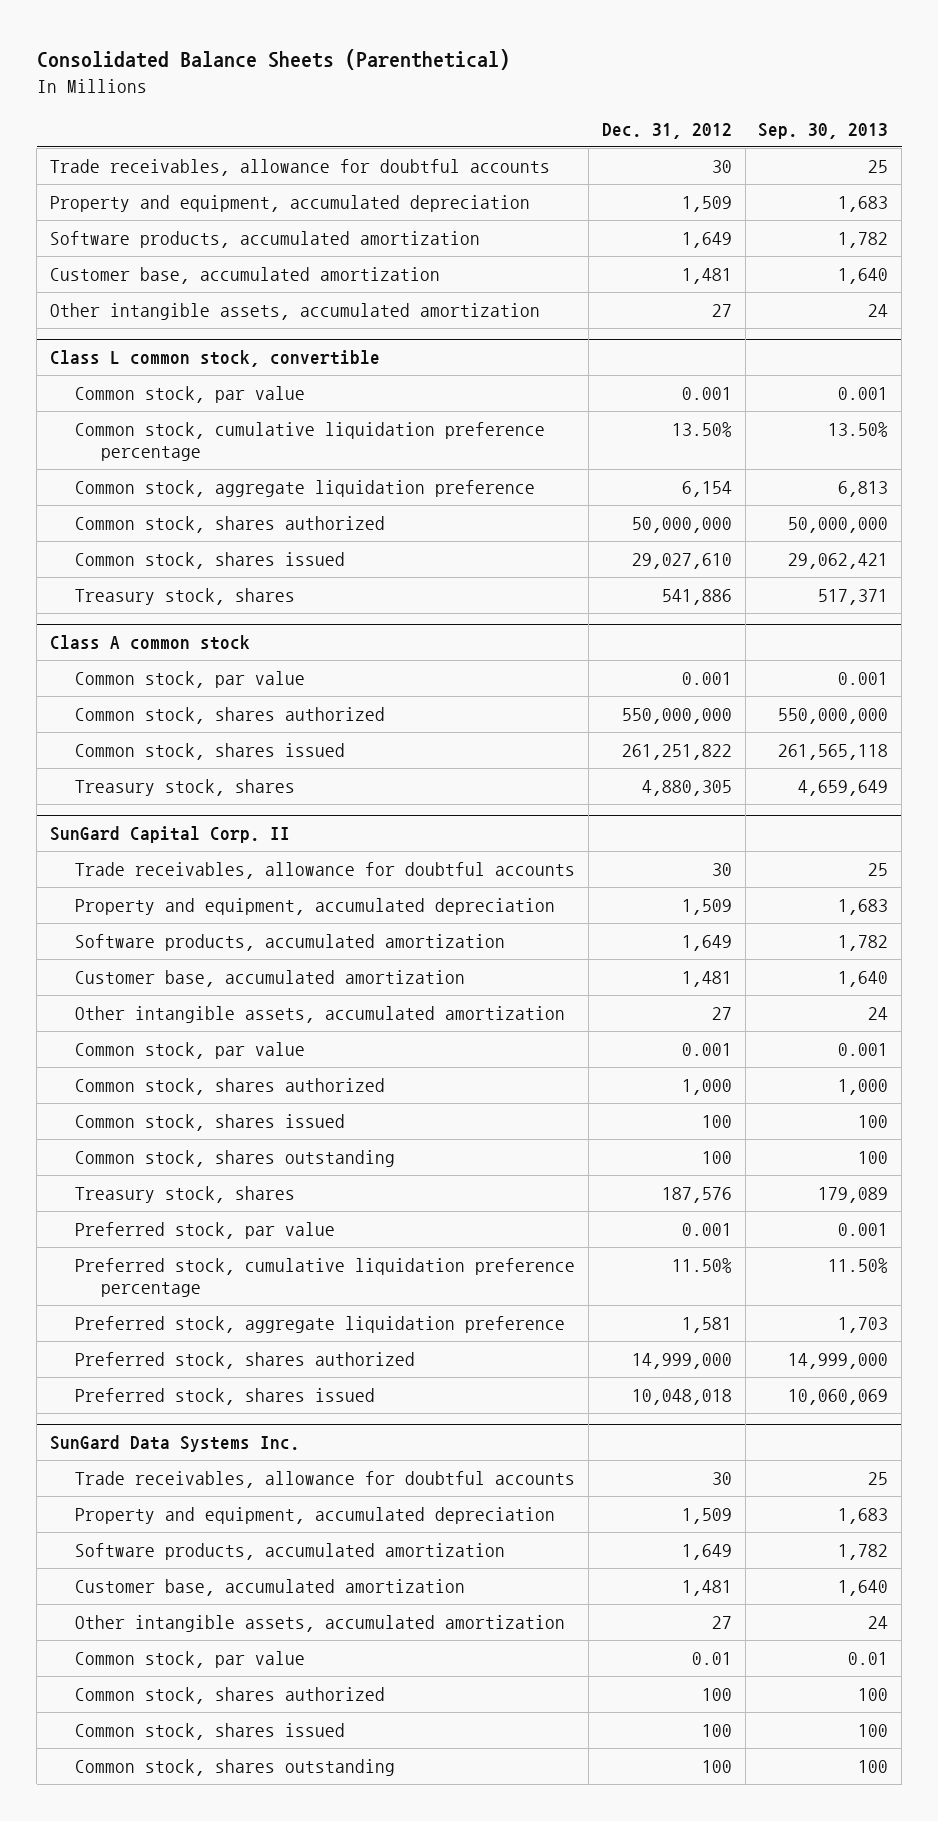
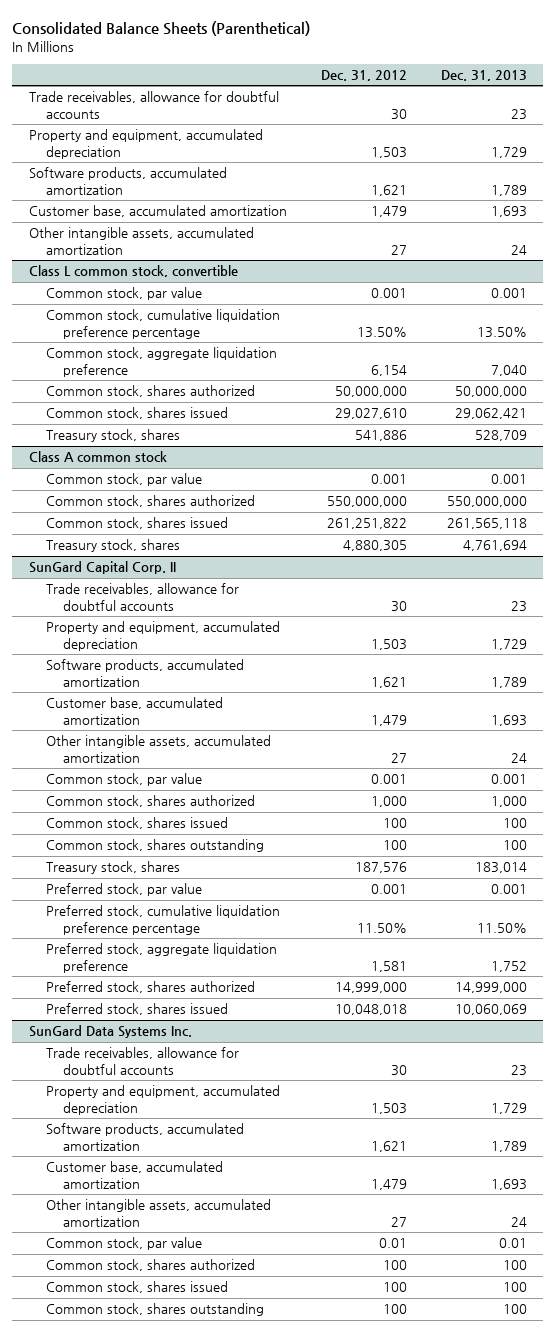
[758,122,889,139] Sep. 30, 2013 -> none
none -> [440,70,527,82] Dec. 31, 2013
[681,196,732,213] 1,509 -> [370,146,407,158] 1,503
[681,232,732,249] 1,649 -> [370,184,407,196] 1,621
[681,268,732,285] 1,481 -> [370,206,407,218] 1,479
[681,899,732,916] 1,509 -> [370,638,407,650] 1,503
[681,935,732,952] 1,649 -> [370,676,407,688] 1,621
[681,971,732,988] 1,481 -> [370,714,407,726] 1,479
[681,1508,732,1525] 1,509 -> [370,1102,407,1114] 1,503
[681,1544,732,1561] 1,649 -> [370,1140,407,1152] 1,621
[681,1580,732,1597] 1,481 -> [370,1178,407,1190] 1,479

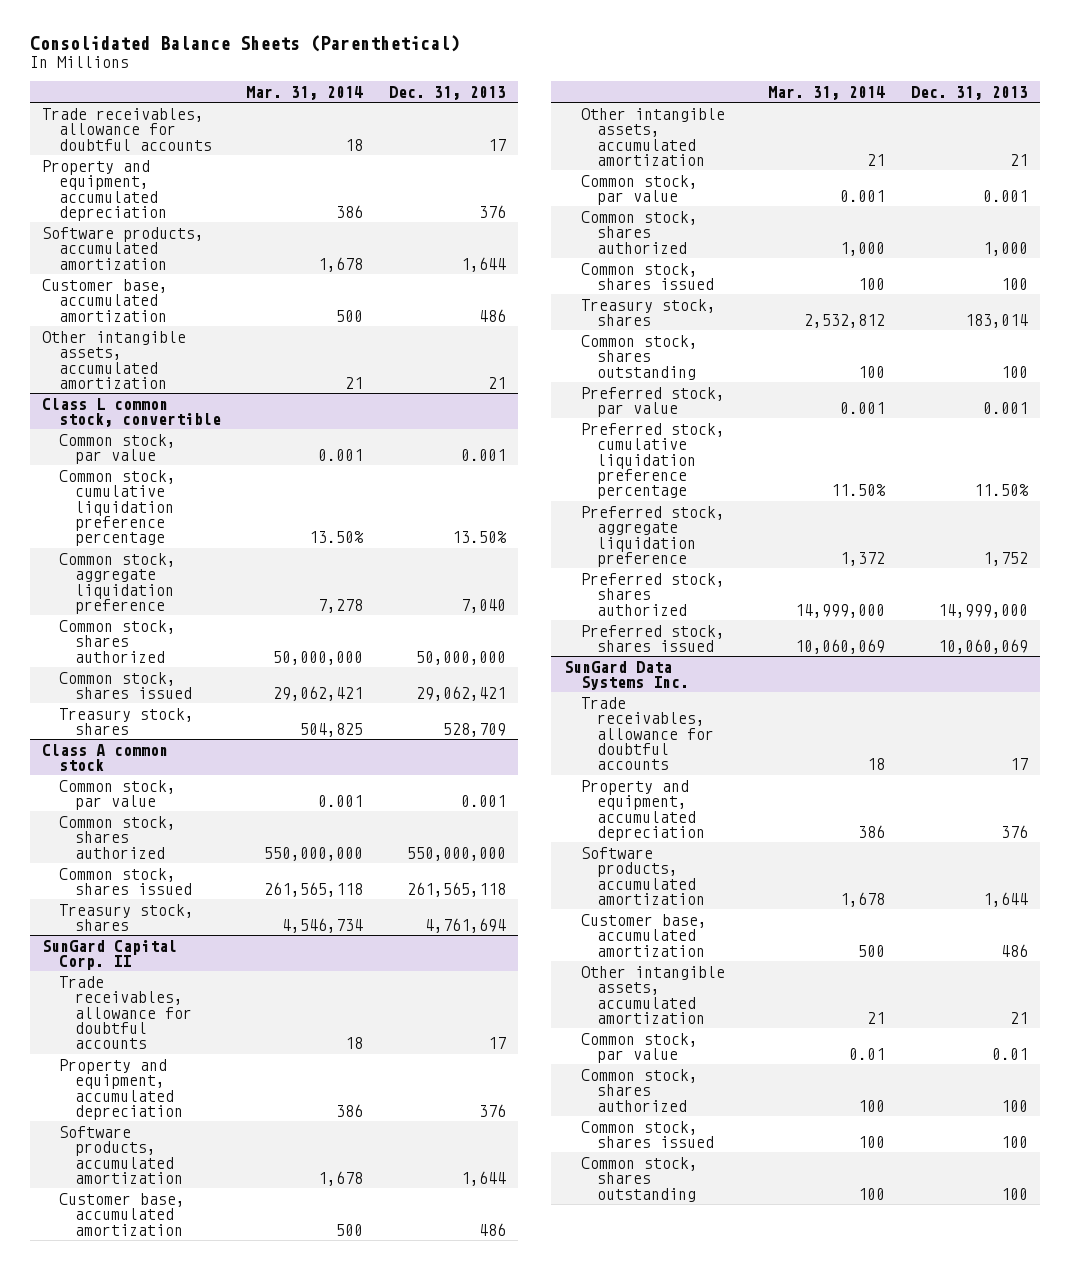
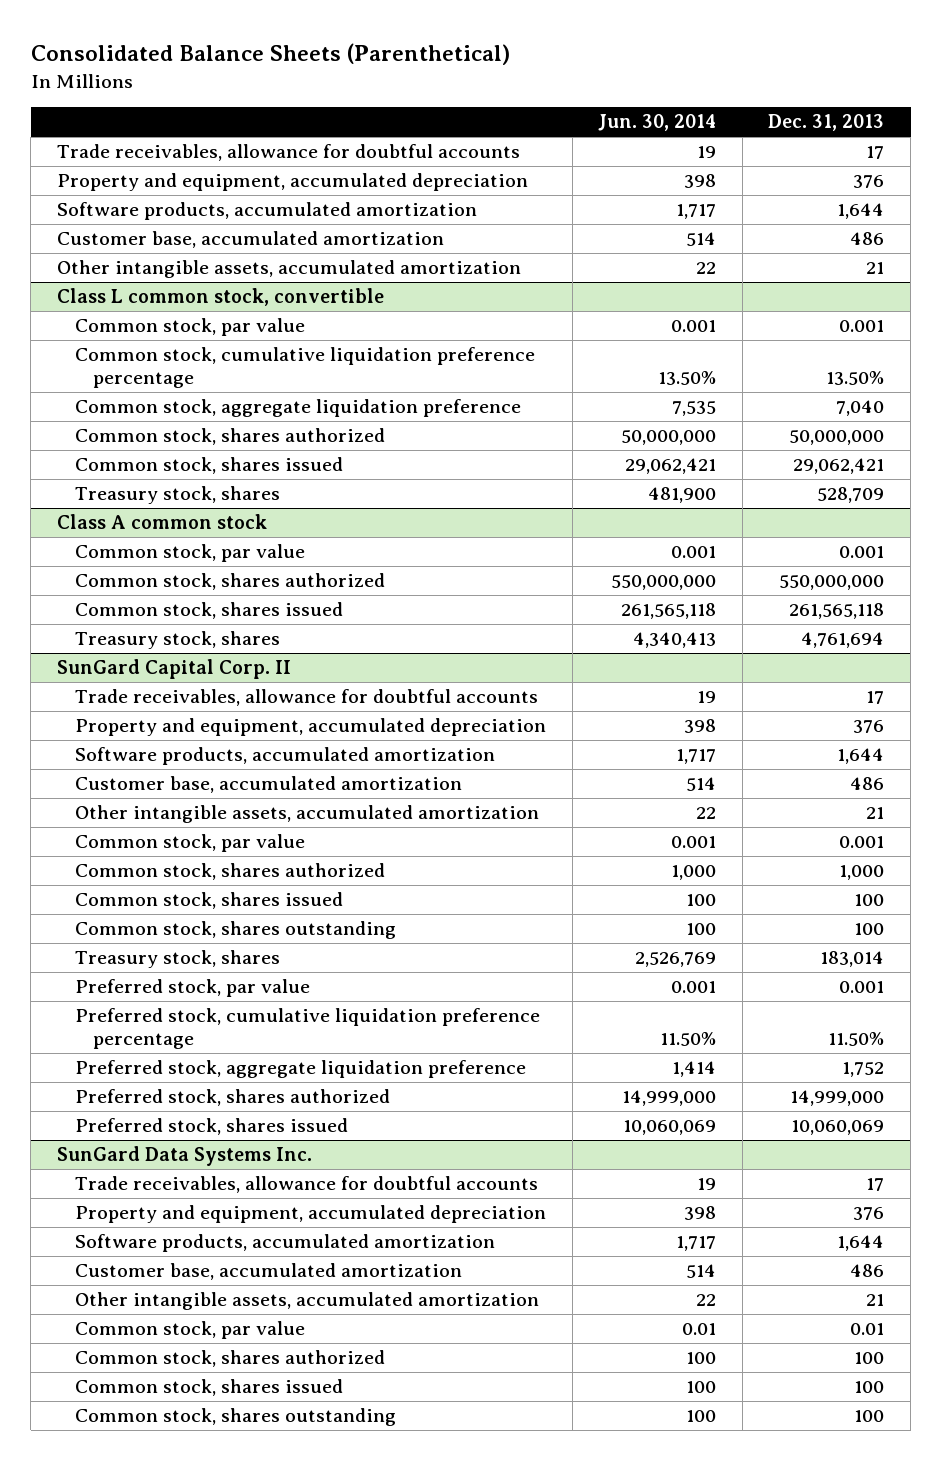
[246,85,364,100] Mar. 31, 2014 -> none
none -> [598,114,717,132] Jun. 30, 2014
[580,298,716,327] Treasury stock, shares -> [74,950,280,969] Treasury stock, shares

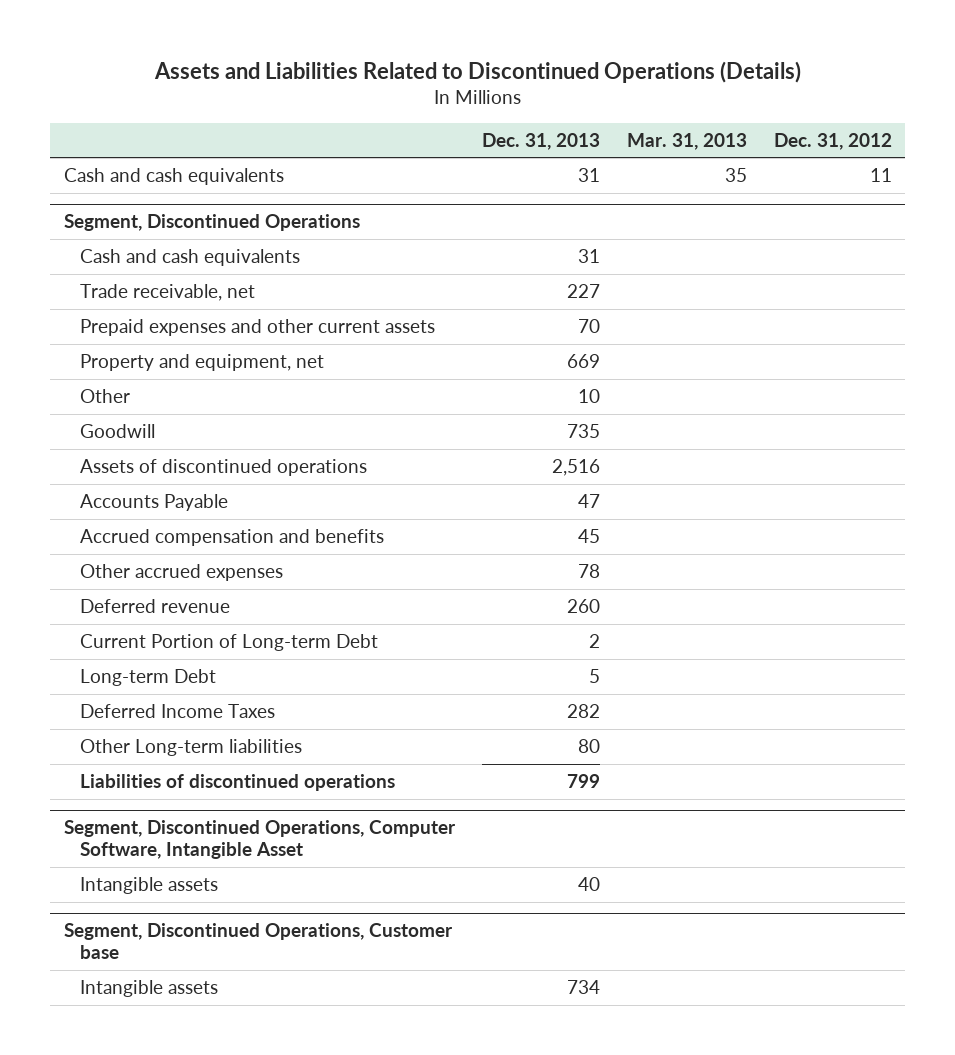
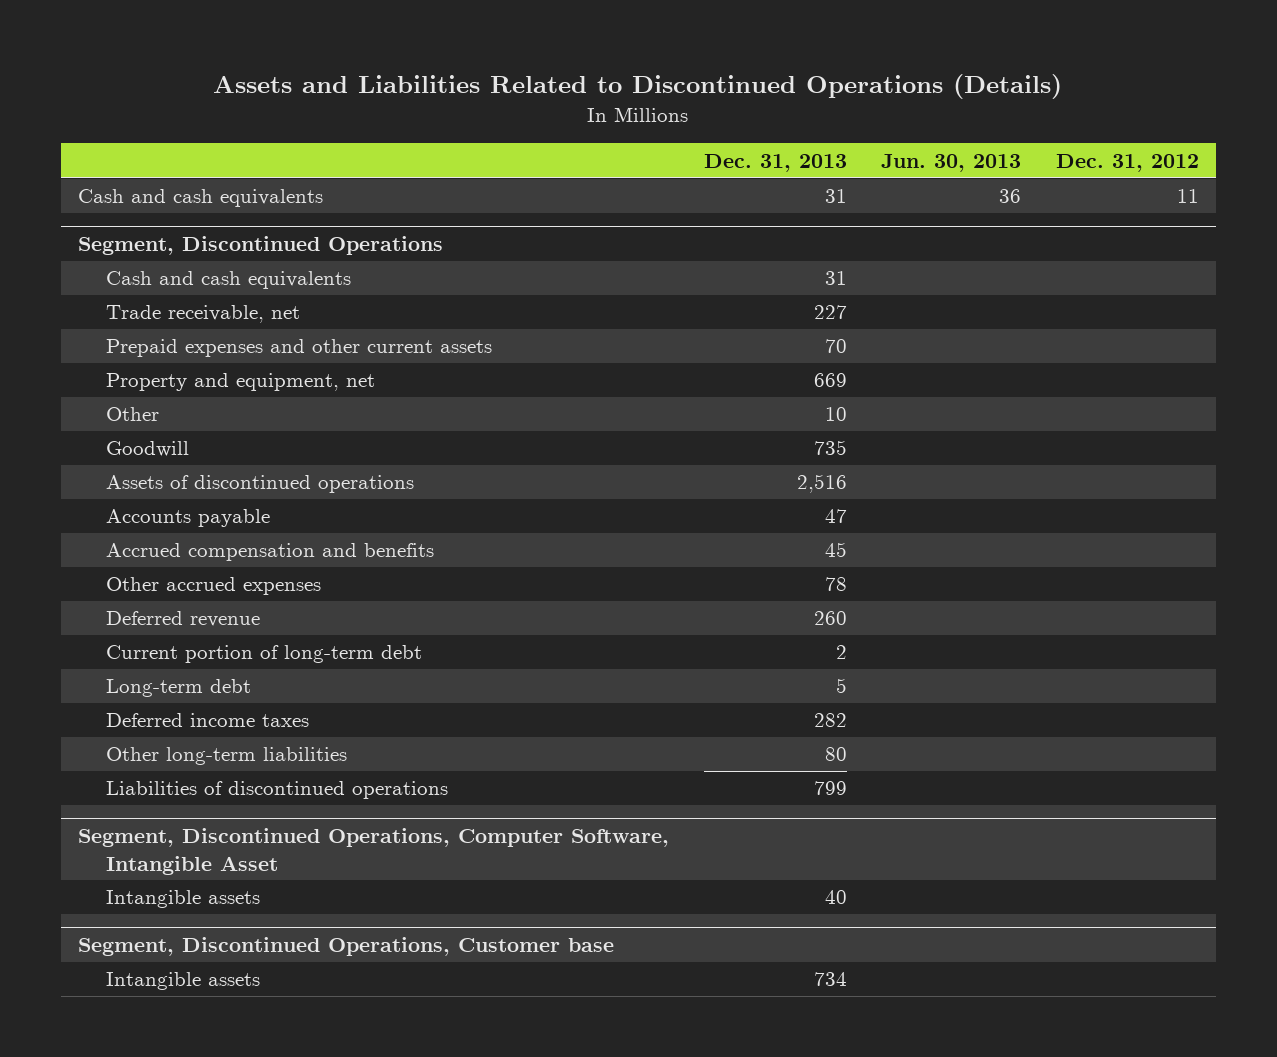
[626,132,747,150] Mar. 31, 2013 -> none
none -> [881,153,1022,172] Jun. 30, 2013
[79,494,228,512] Accounts Payable -> [106,509,271,528] Accounts payable
[79,634,378,652] Current Portion of Long-term Debt -> [106,645,423,664] Current portion of long-term debt
[79,669,216,687] Long-term Debt -> [106,679,252,698] Long-term debt
[79,704,275,719] Deferred Income Taxes -> [106,713,310,728] Deferred income taxes
[79,739,302,757] Other Long-term liabilities -> [106,747,348,766] Other long-term liabilities

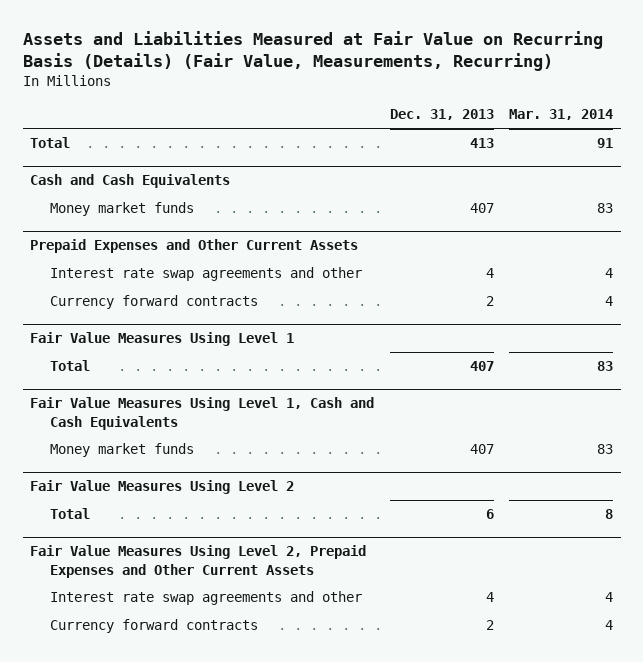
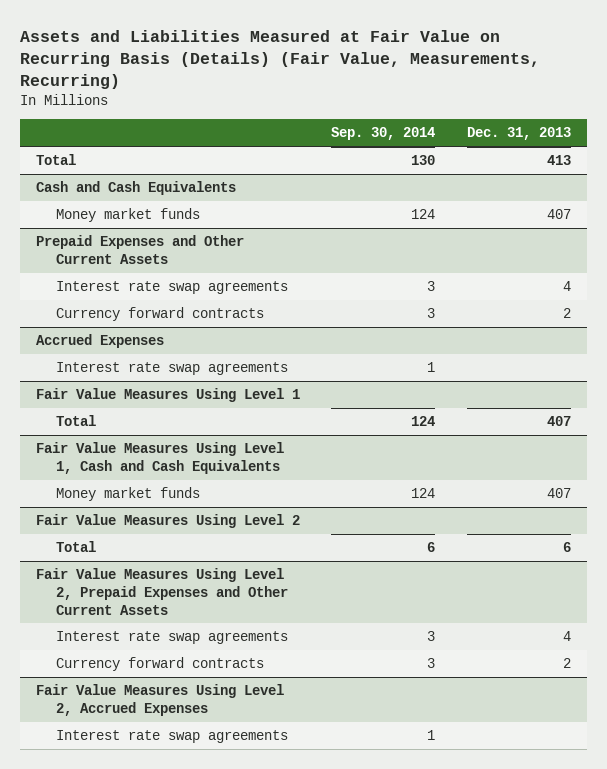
[509,109,614,121] Mar. 31, 2014 -> none
none -> [331,127,436,141] Sep. 30, 2014
[50,266,363,281] Interest rate swap agreements and other -> [55,281,288,295] Interest rate swap agreements
none -> [35,334,164,349] Accrued Expenses
none -> [55,362,288,376] Interest rate swap agreements
[50,590,363,605] Interest rate swap agreements and other -> [55,631,288,645] Interest rate swap agreements
none -> [35,684,284,716] Fair Value Measures Using Level 2, Accrued Expenses
none -> [55,730,288,744] Interest rate swap agreements

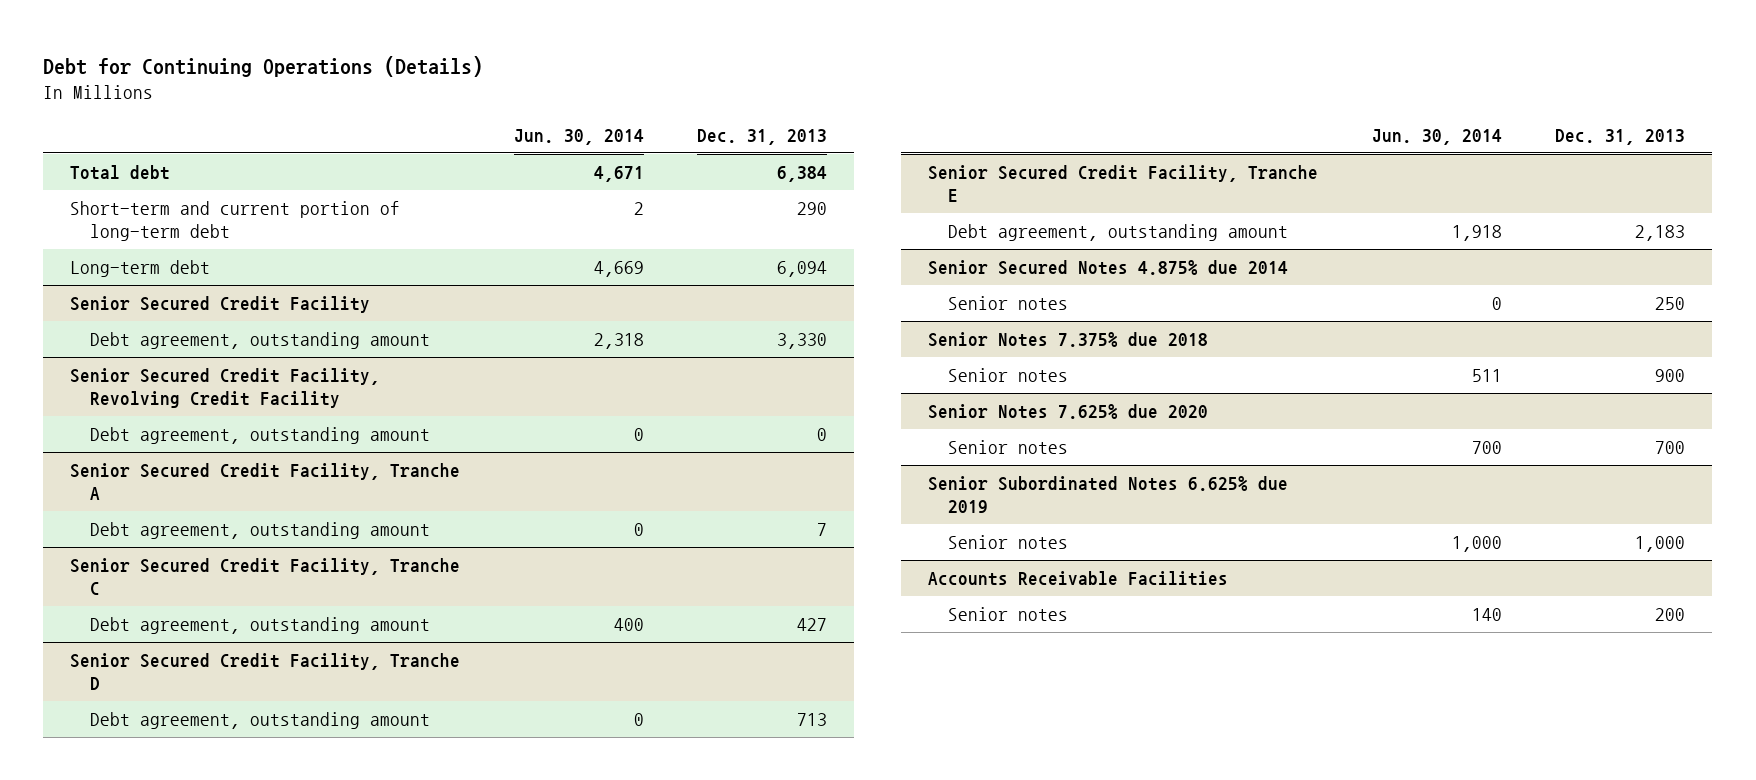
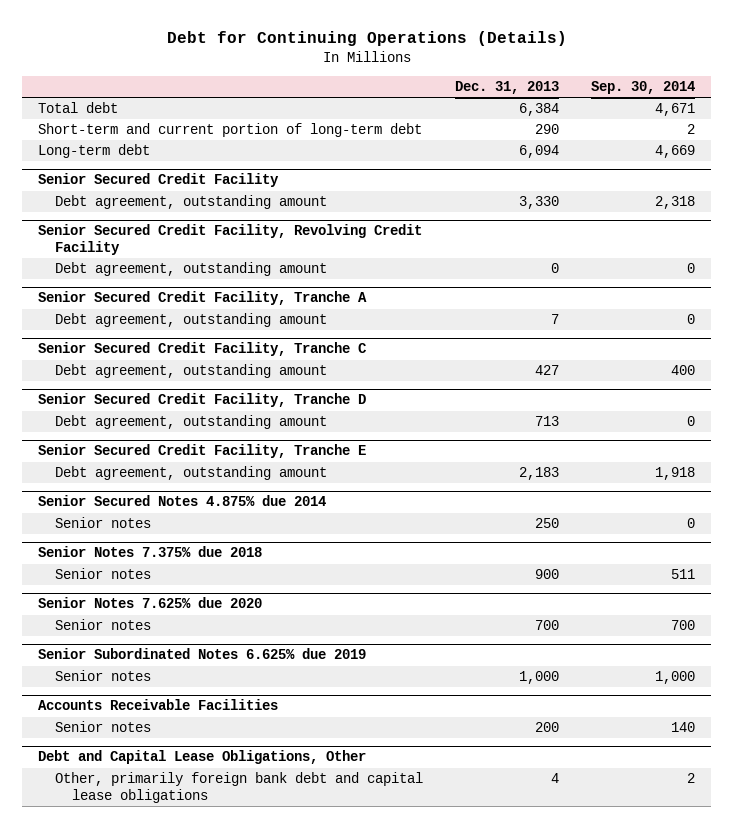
[513,129,644,146] Jun. 30, 2014 -> none
none -> [591,80,696,94] Sep. 30, 2014
none -> [37,750,366,765] Debt and Capital Lease Obligations, Other
none -> [55,772,424,803] Other, primarily foreign bank debt and capital lease obligations

